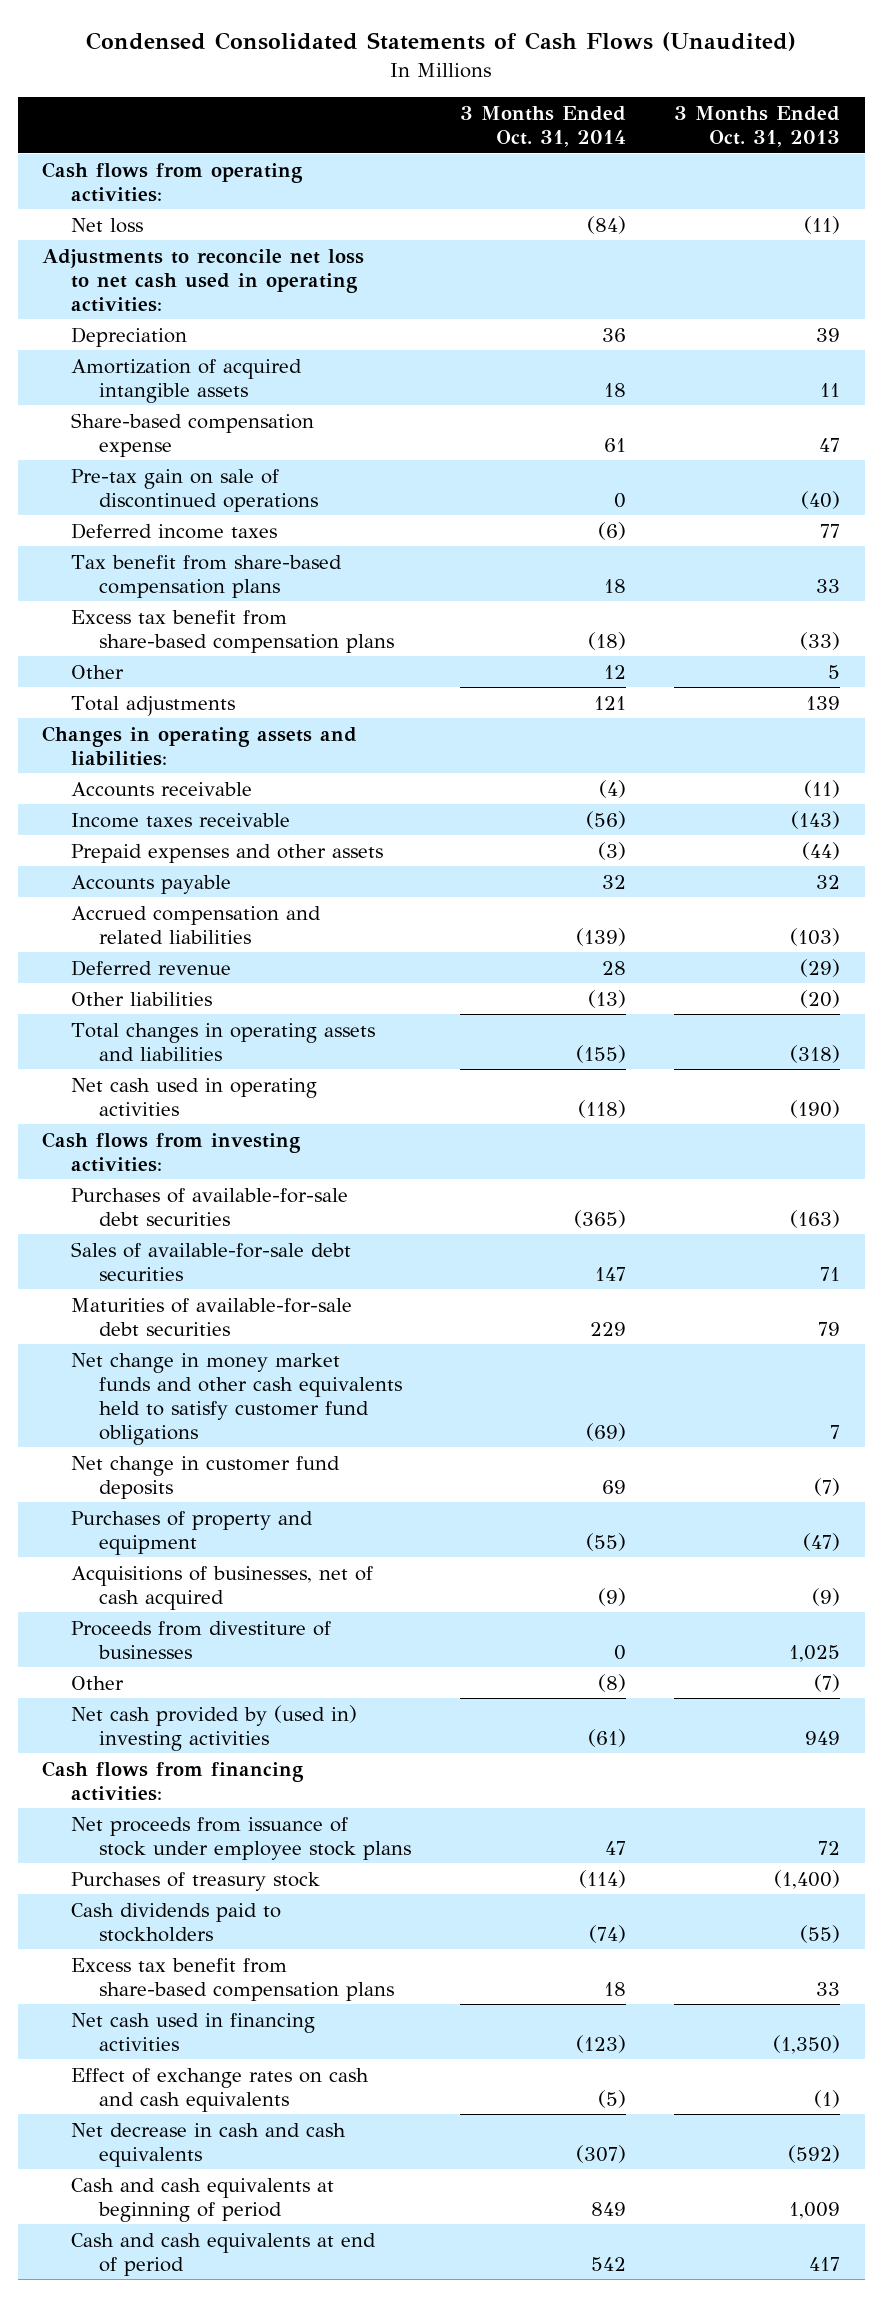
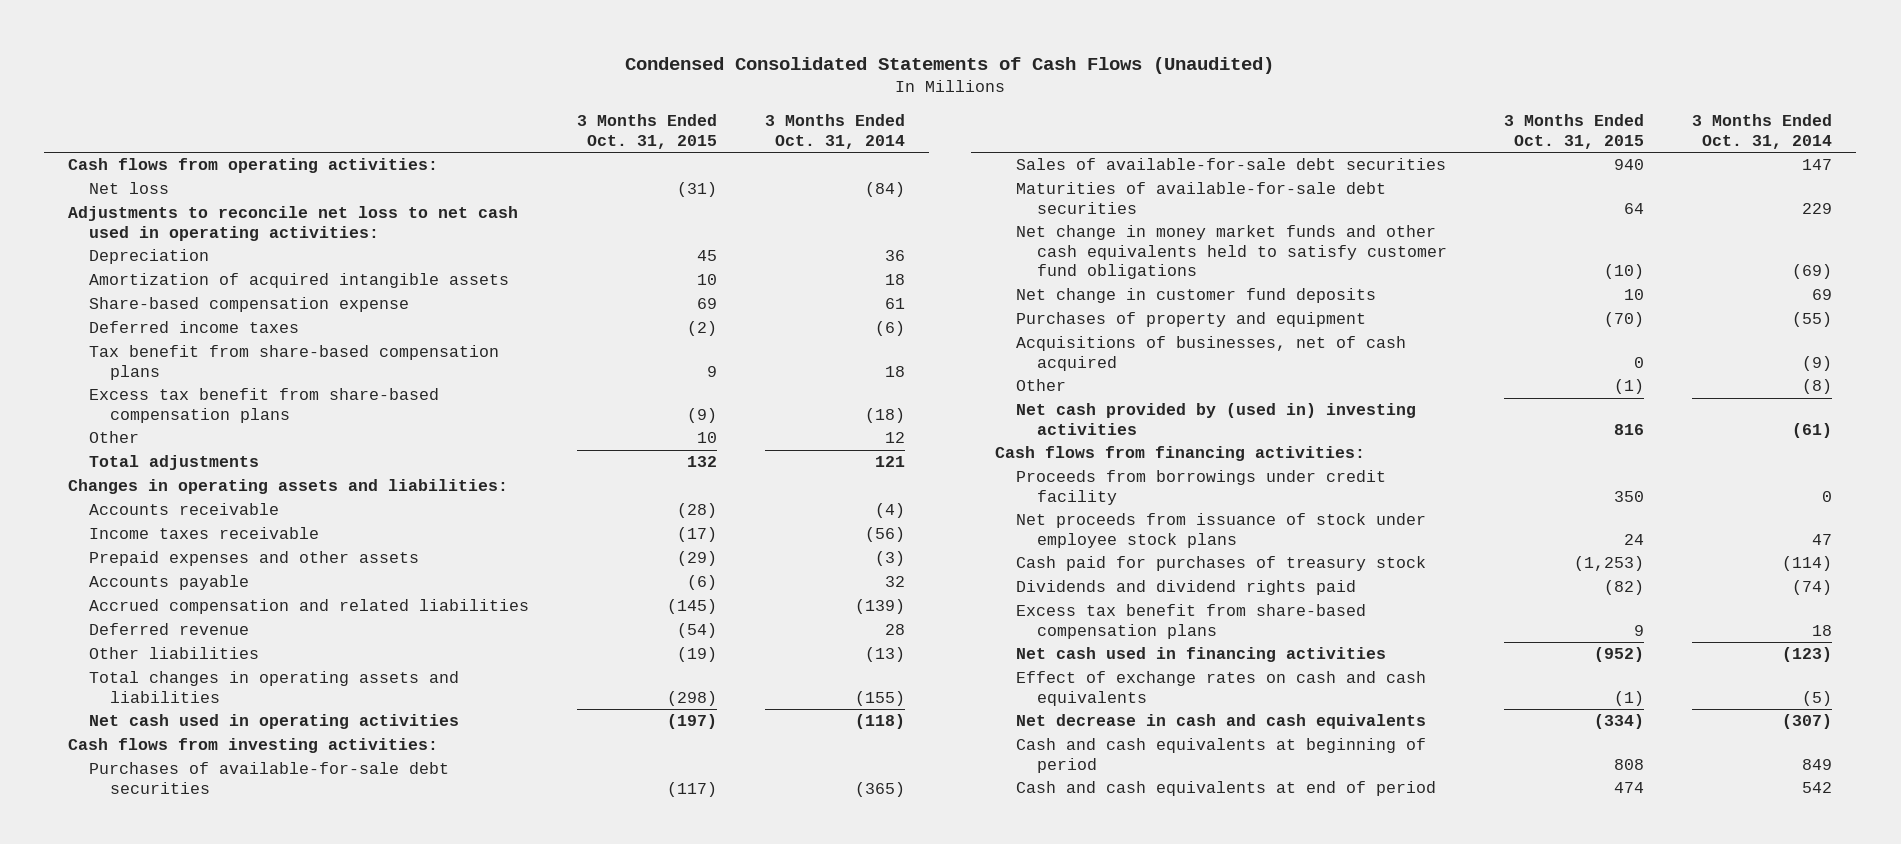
[674,106,841,148] 3 Months Ended Oct. 31, 2013 -> none
none -> [577,114,718,149] 3 Months Ended Oct. 31, 2015
[70,468,319,512] Pre-tax gain on sale of discontinued operations -> none
[70,1620,331,1659] Proceeds from divestiture of businesses -> none
none -> [1016,470,1387,505] Proceeds from borrowings under credit facility
[70,1871,320,1891] Purchases of treasury stock -> [1016,556,1427,572] Cash paid for purchases of treasury stock
[70,1902,281,1942] Cash dividends paid to stockholders -> [1016,580,1357,596] Dividends and dividend rights paid

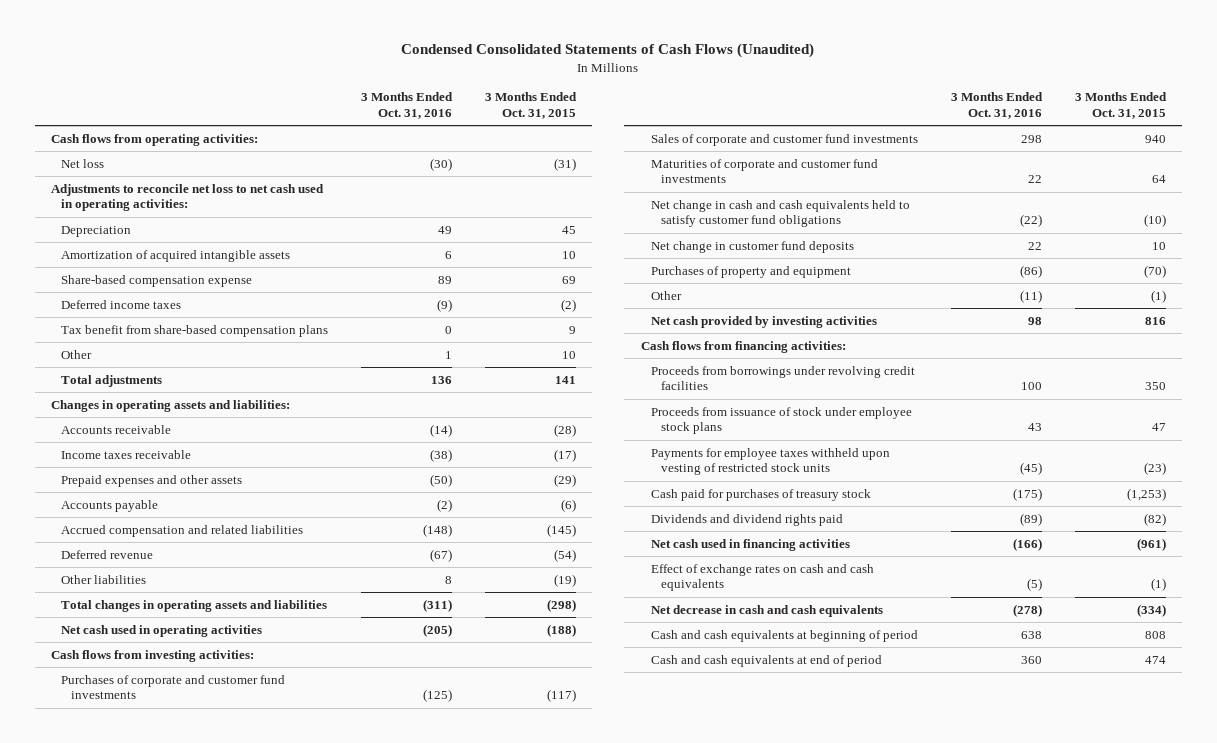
[765,114,906,149] 3 Months Ended Oct. 31, 2014 -> none
none -> [361,92,454,119] 3 Months Ended Oct. 31, 2016
[89,388,440,423] Excess tax benefit from share-based compensation plans -> none
[687,456,718,468] 132 -> [554,375,576,384] 141
[667,714,718,730] (197) -> [546,623,576,637] (188)
[89,762,450,794] Purchases of available-for-sale debt securities -> [61,674,286,700] Purchases of corporate and customer fund investments
[1016,158,1447,171] Sales of available-for-sale debt securities -> [650,133,918,146] Sales of corporate and customer fund investments
[1016,182,1387,214] Maturities of available-for-sale debt securities -> [650,158,878,184] Maturities of corporate and customer fund investments
[1016,225,1448,280] Net change in money market funds and other cash equivalents held to satisfy customer fund obligations -> [650,199,910,228] Net change in cash and cash equivalents held to satisfy customer fund obligations
[1016,336,1407,371] Acquisitions of businesses, net of cash acquired -> none
[1016,403,1417,435] Net cash provided by (used in) investing activities -> [650,315,877,328] Net cash provided by investing activities
[1016,470,1387,505] Proceeds from borrowings under credit facility -> [650,365,915,391] Proceeds from borrowings under revolving credit facilities
[1016,513,1427,548] Net proceeds from issuance of stock under employee stock plans -> [650,406,912,435] Proceeds from issuance of stock under employee stock plans
[1624,533,1645,545] 24 -> [1151,423,1166,432] 47
none -> [650,447,890,476] Payments for employee taxes withheld upon vesting of restricted stock units
[1016,604,1367,639] Excess tax benefit from share-based compensation plans -> none
[1594,647,1645,663] (952) -> [1136,537,1166,551] (961)

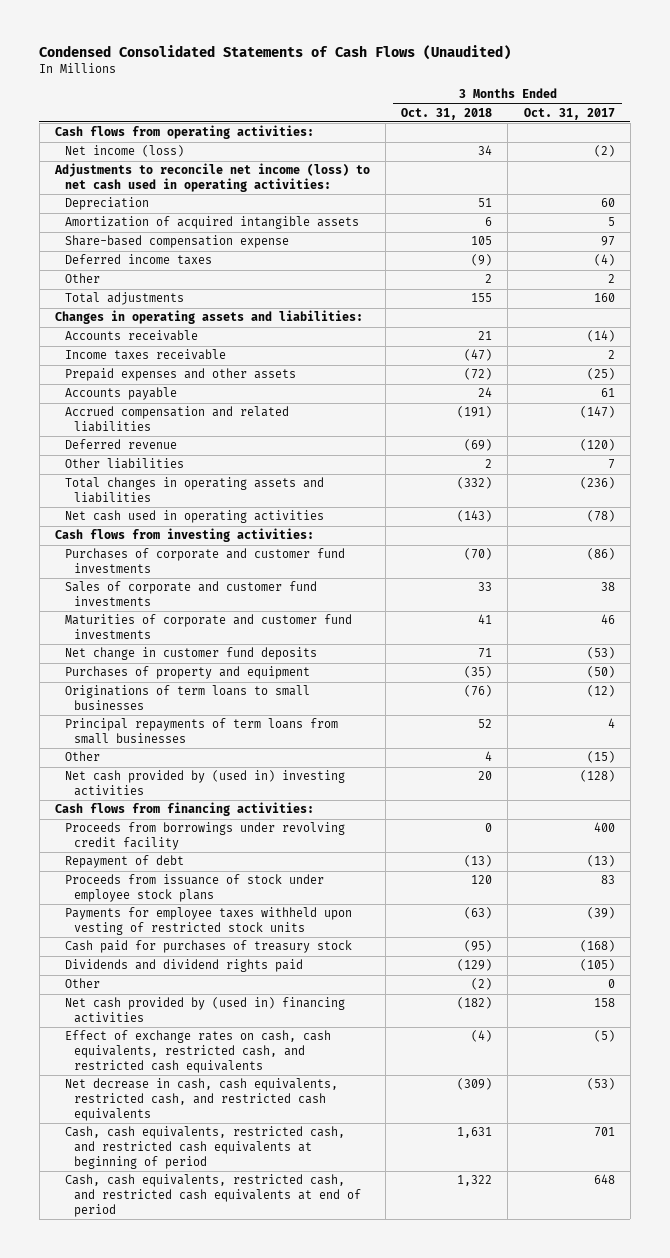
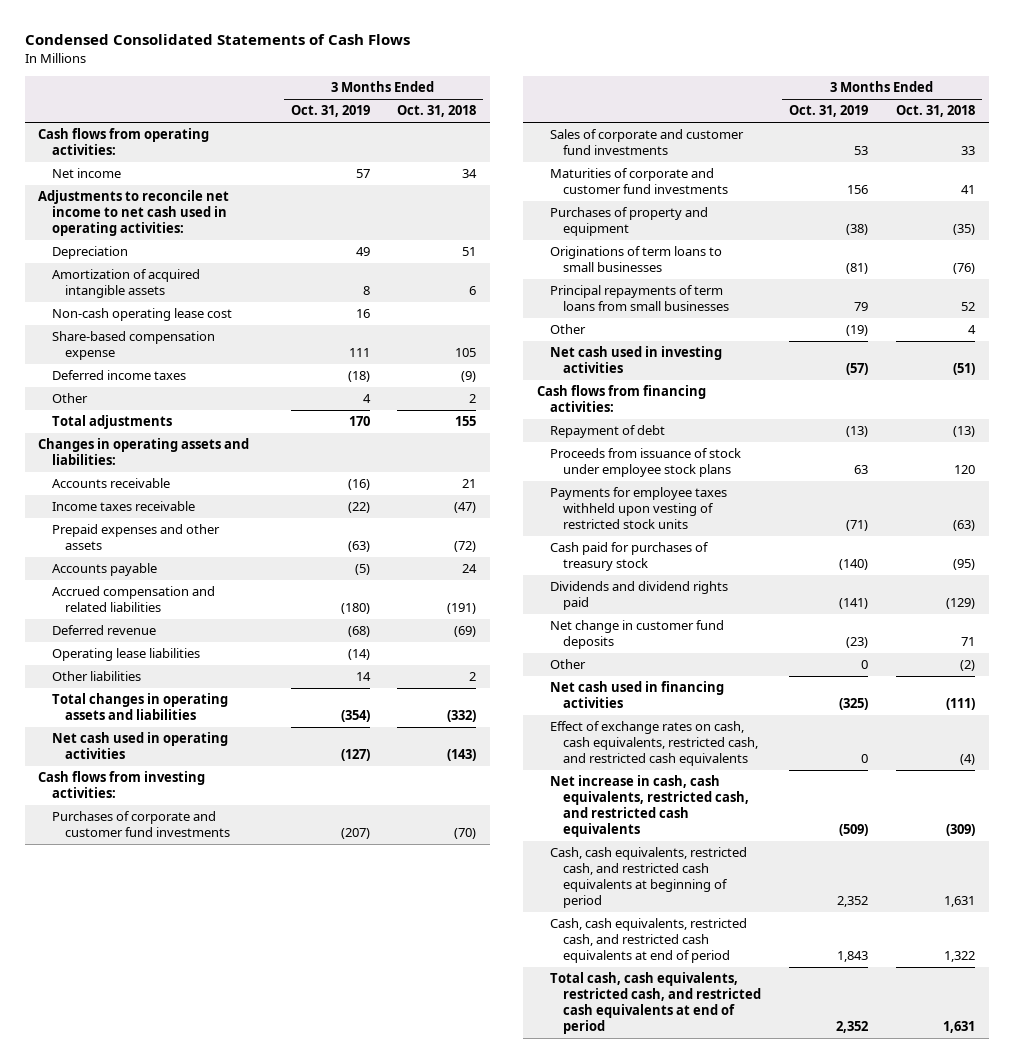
[39,45,512,61] Condensed Consolidated Statements of Cash Flows (Unaudited) -> [24,34,410,46] Condensed Consolidated Statements of Cash Flows
[523,107,615,120] Oct. 31, 2017 -> none
none -> [290,105,370,118] Oct. 31, 2019
[64,145,184,158] Net income (loss) -> [51,168,121,179] Net income
[53,163,370,193] Adjustments to reconcile net income (loss) to net cash used in operating activities: -> [38,190,230,237] Adjustments to reconcile net income to net cash used in operating activities:
none -> [51,308,232,322] Non-cash operating lease cost
none -> [51,648,200,662] Operating lease liabilities
[64,770,345,797] Net cash provided by (used in) investing activities -> [550,346,723,374] Net cash used in investing activities
[478,771,493,781] 20 -> [952,363,975,376] (51)
[64,822,345,851] Proceeds from borrowings under revolving credit facility -> none
[64,647,317,661] Net change in customer fund deposits -> [550,620,725,650] Net change in customer fund deposits
[64,997,345,1024] Net cash provided by (used in) financing activities -> [550,681,725,709] Net cash used in financing activities
[457,997,493,1010] (182) -> [945,698,975,711] (111)
[64,1078,338,1122] Net decrease in cash, cash equivalents, restricted cash, and restricted cash equivalents -> [550,775,750,838] Net increase in cash, cash equivalents, restricted cash, and restricted cash equivalents
none -> [550,972,762,1035] Total cash, cash equivalents, restricted cash, and restricted cash equivalents at end of period

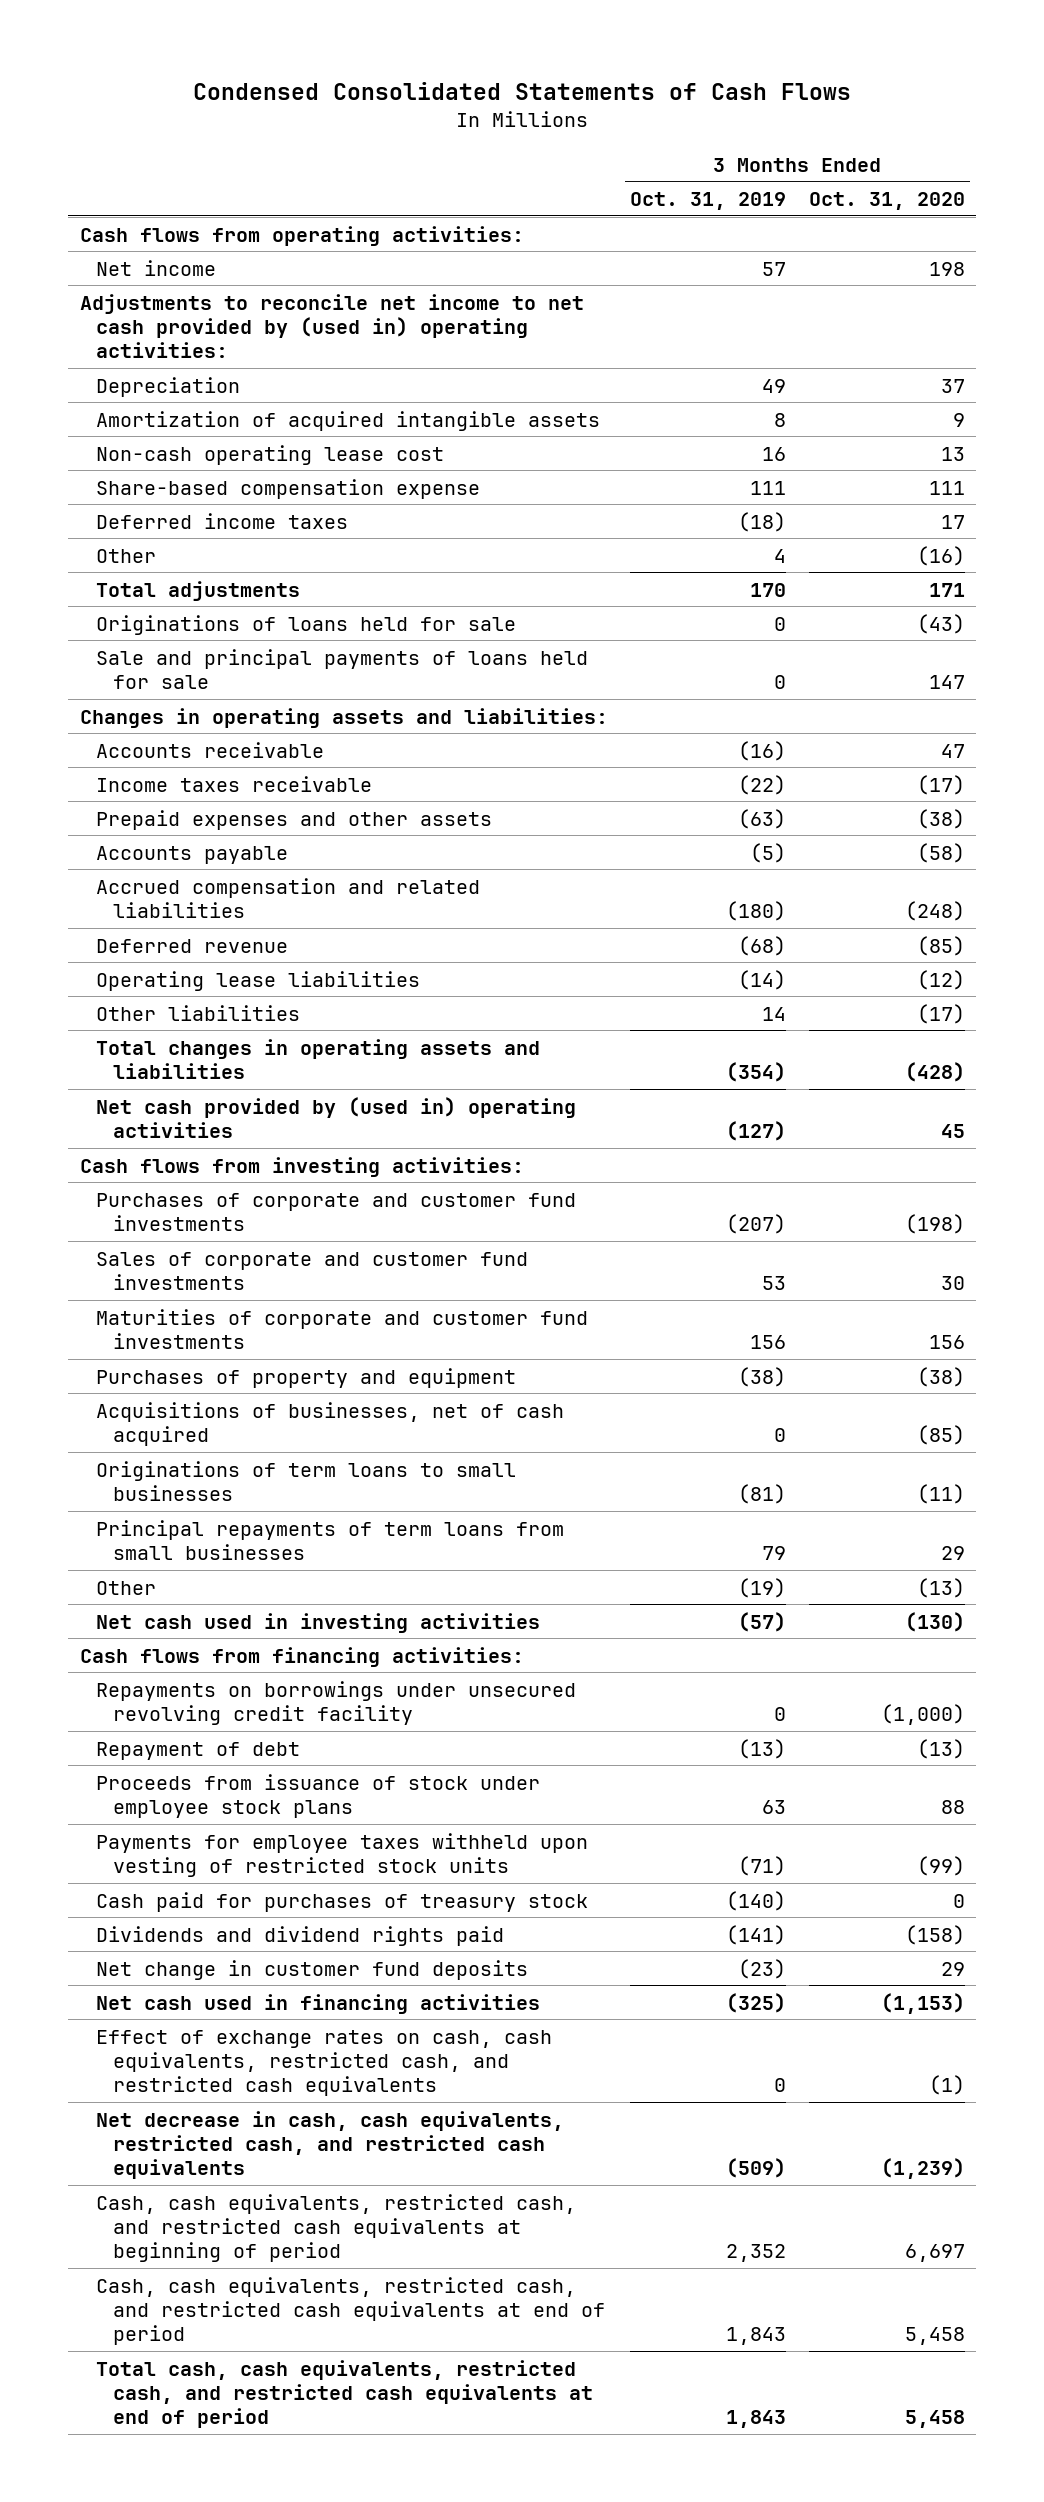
[397,105,477,118] Oct. 31, 2018 -> none
none -> [808,191,965,210] Oct. 31, 2020
[38,190,230,237] Adjustments to reconcile net income to net cash used in operating activities: -> [79,293,584,358] Adjustments to reconcile net income to net cash provided by (used in) operating activities:
none -> [96,614,517,635] Originations of loans held for sale
none -> [96,648,589,689] Sale and principal payments of loans held for sale
[51,732,228,760] Net cash used in operating activities -> [96,1096,577,1138] Net cash provided by (used in) operating activities
none -> [96,1401,565,1446] Acquisitions of businesses, net of cash acquired
none -> [96,1680,577,1725] Repayments on borrowings under unsecured revolving credit facility
[550,659,587,670] Other -> none
[550,775,750,838] Net increase in cash, cash equivalents, restricted cash, and restricted cash equivalents -> [96,2110,565,2179] Net decrease in cash, cash equivalents, restricted cash, and restricted cash equivalents
[836,1021,869,1034] 2,352 -> [726,2409,787,2428] 1,843

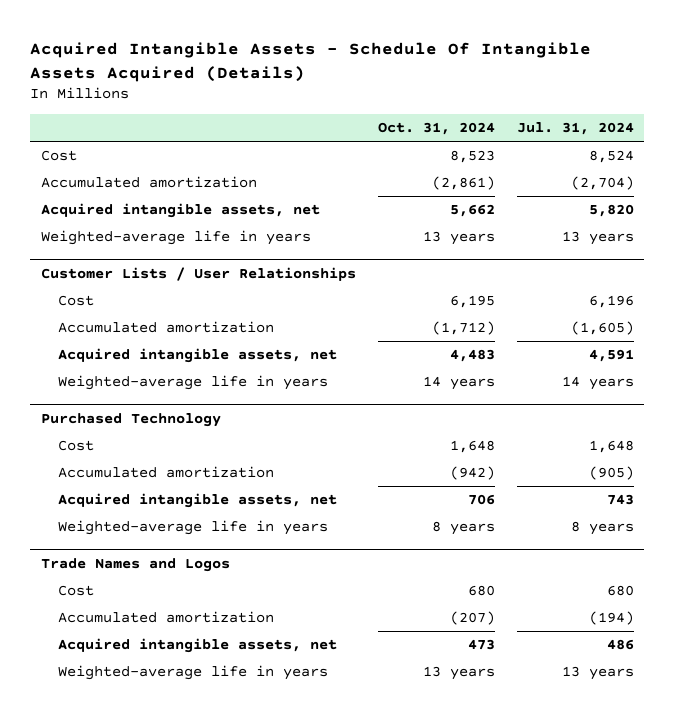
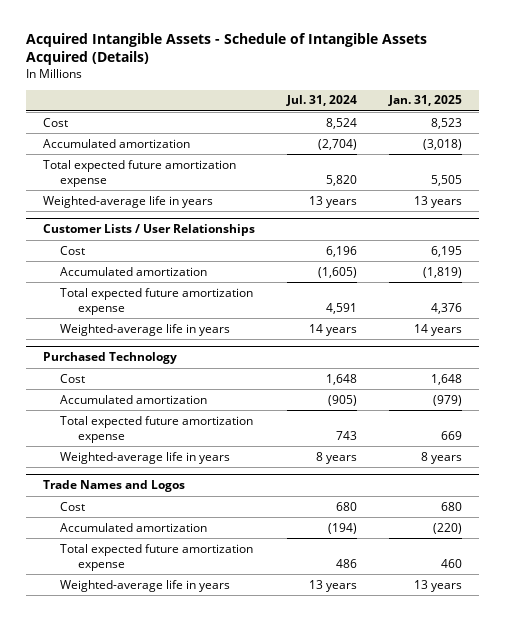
[29,41,591,82] Acquired Intangible Assets - Schedule Of Intangible Assets Acquired (Details) -> [26,33,428,66] Acquired Intangible Assets - Schedule of Intangible Assets Acquired (Details)
[377,121,495,135] Oct. 31, 2024 -> none
none -> [388,95,463,107] Jan. 31, 2025
[40,203,320,219] Acquired intangible assets, net -> [42,159,236,187] Total expected future amortization expense
[57,348,337,364] Acquired intangible assets, net -> [60,287,254,315] Total expected future amortization expense
[57,493,337,509] Acquired intangible assets, net -> [60,415,254,443] Total expected future amortization expense
[57,638,337,654] Acquired intangible assets, net -> [60,543,254,571] Total expected future amortization expense

